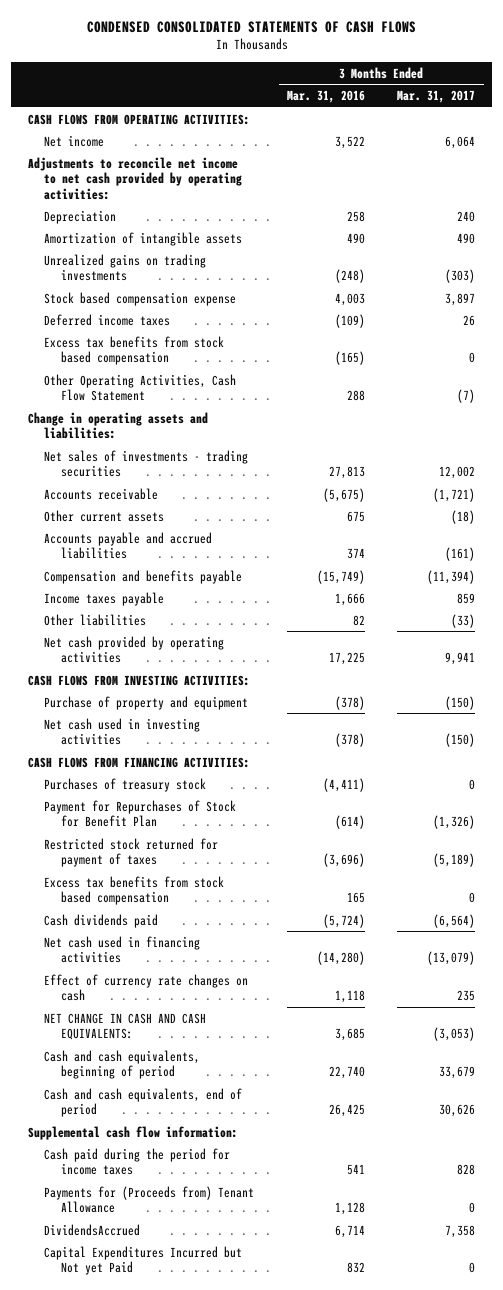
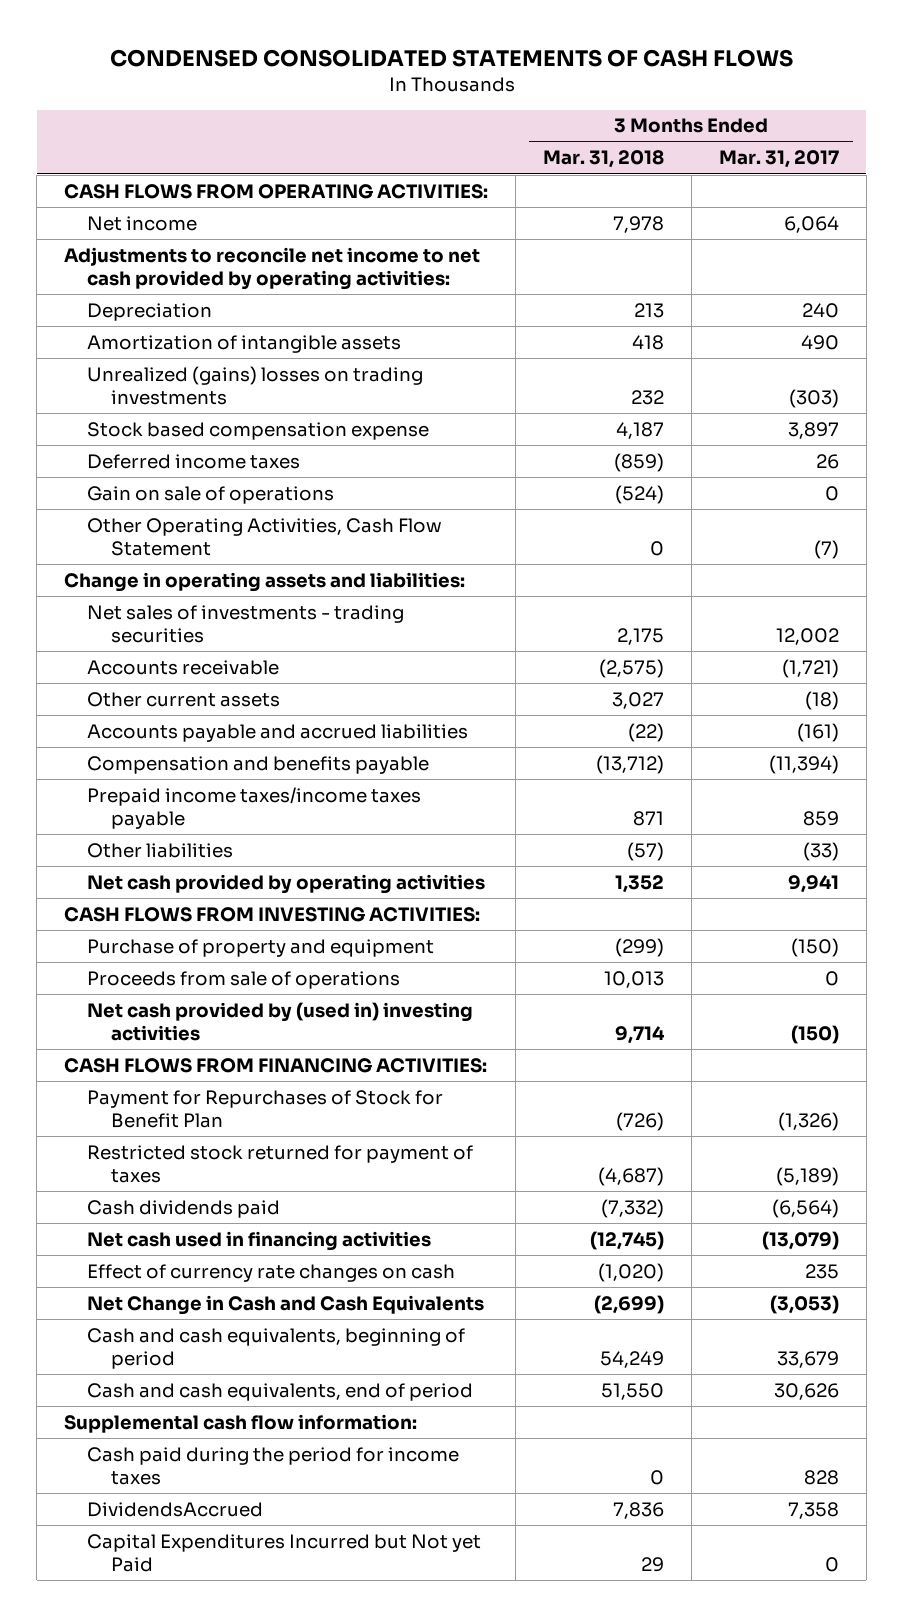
[286,90,365,104] Mar. 31, 2016 -> none
none -> [543,150,665,169] Mar. 31, 2018
[44,253,207,282] Unrealized gains on trading investments -> [87,365,424,406] Unrealized (gains) losses on trading investments
[44,335,225,366] Excess tax benefits from stock based compensation -> none
none -> [87,485,335,504] Gain on sale of operations
[44,591,165,606] Income taxes payable -> [87,786,422,830] Prepaid income taxes/income taxes payable
none -> [87,970,401,989] Proceeds from sale of operations
[44,717,201,746] Net cash used in investing activities -> [87,1001,474,1042] Net cash provided by (used in) investing activities
[44,777,207,792] Purchases of treasury stock -> none
[44,875,225,906] Excess tax benefits from stock based compensation -> none
[44,1012,207,1041] NET CHANGE IN CASH AND CASH EQUIVALENTS: -> [87,1294,485,1315] Net Change in Cash and Cash Equivalents
[44,1185,255,1214] Payments for (Proceeds from) Tenant Allowance -> none

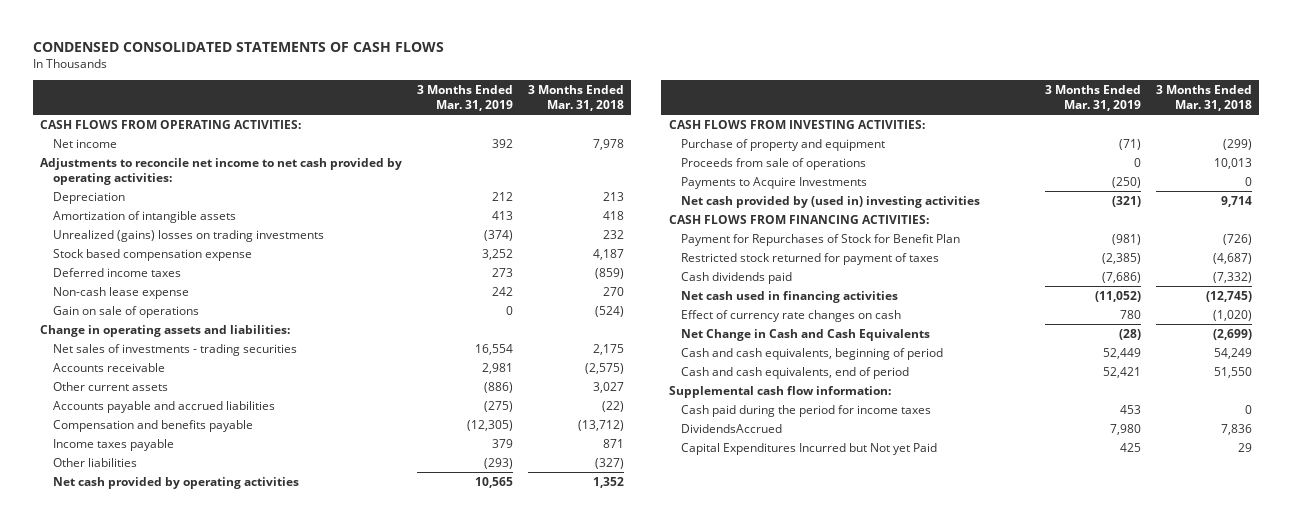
[718,150,839,169] Mar. 31, 2017 -> none
none -> [417,84,514,112] 3 Months Ended Mar. 31, 2019
none -> [52,286,189,299] Non-cash lease expense
[87,517,443,557] Other Operating Activities, Cash Flow Statement -> none
[87,786,422,830] Prepaid income taxes/income taxes payable -> [52,438,174,451] Income taxes payable
[627,841,665,861] (57) -> [594,457,624,469] (327)
none -> [680,176,867,189] Payments to Acquire Investments

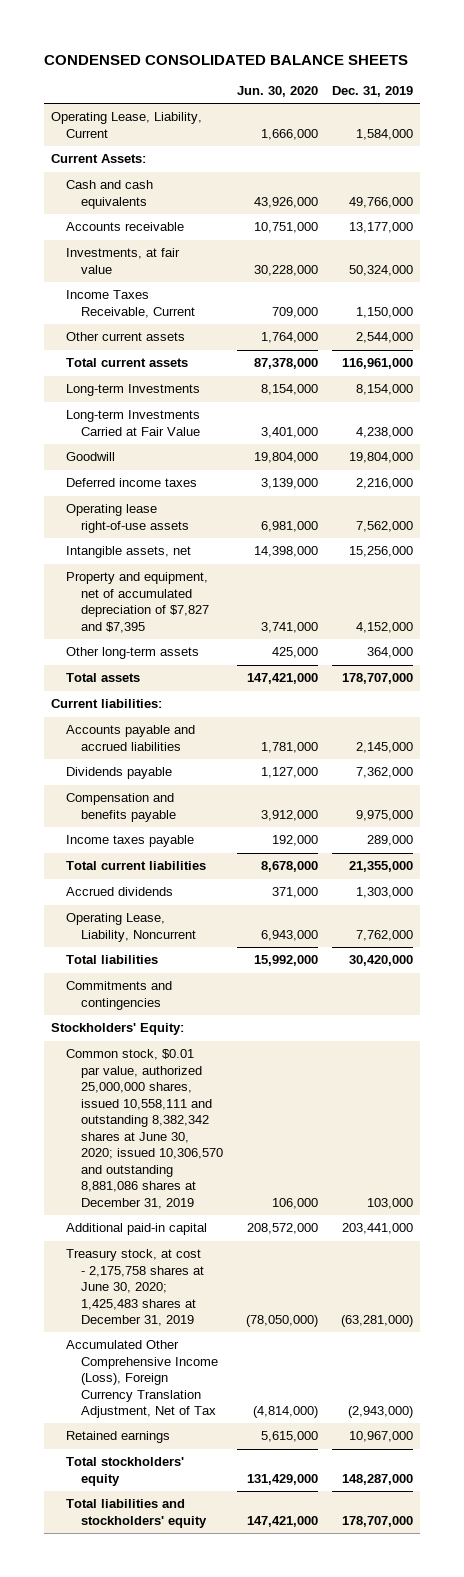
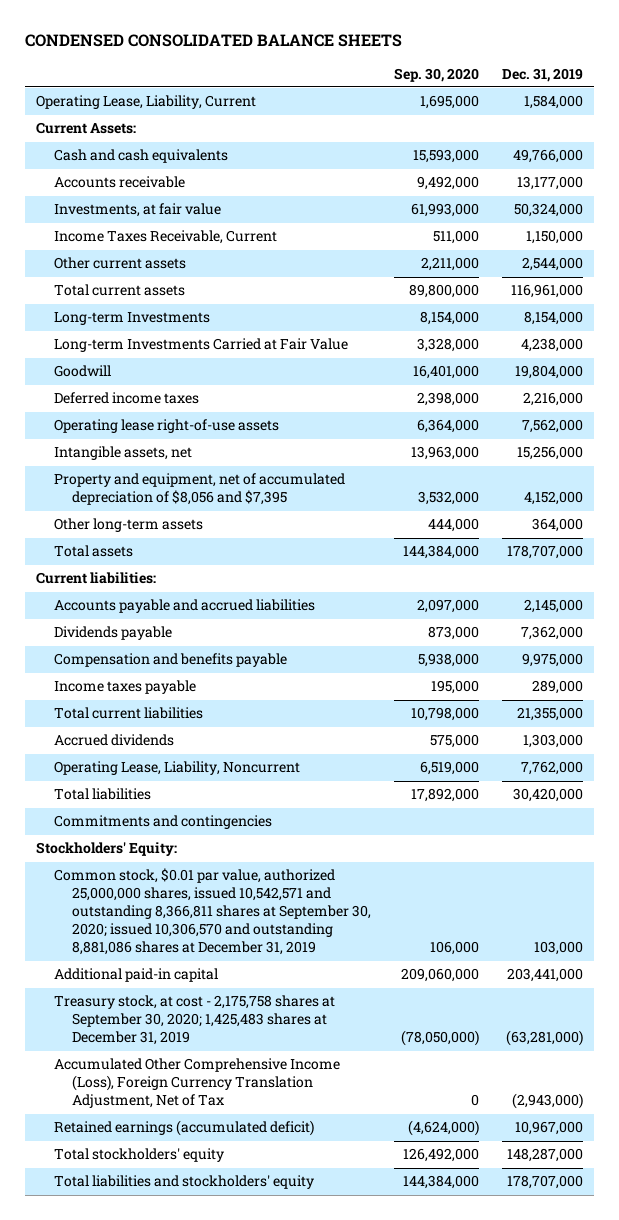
[236,85,318,97] Jun. 30, 2020 -> none
none -> [393,67,479,82] Sep. 30, 2020
[65,572,209,633] Property and equipment, net of accumulated depreciation of $7,827 and $7,395 -> [54,473,346,506] Property and equipment, net of accumulated depreciation of $8,056 and $7,395
[65,1049,223,1209] Common stock, $0.01 par value, authorized 25,000,000 shares, issued 10,558,111 and outstanding 8,382,342 shares at June 30, 2020; issued 10,306,570 and outstanding 8,881,086 shares at December 31, 2019 -> [54,868,371,956] Common stock, $0.01 par value, authorized 25,000,000 shares, issued 10,542,571 and outstanding 8,366,811 shares at September 30, 2020; issued 10,306,570 and outstanding 8,881,086 shares at December 31, 2019
[65,1249,204,1327] Treasury stock, at cost - 2,175,758 shares at June 30, 2020; 1,425,483 shares at December 31, 2019 -> [54,995,336,1046] Treasury stock, at cost - 2,175,758 shares at September 30, 2020; 1,425,483 shares at December 31, 2019
[65,1431,170,1444] Retained earnings -> [54,1120,315,1137] Retained earnings (accumulated deficit)

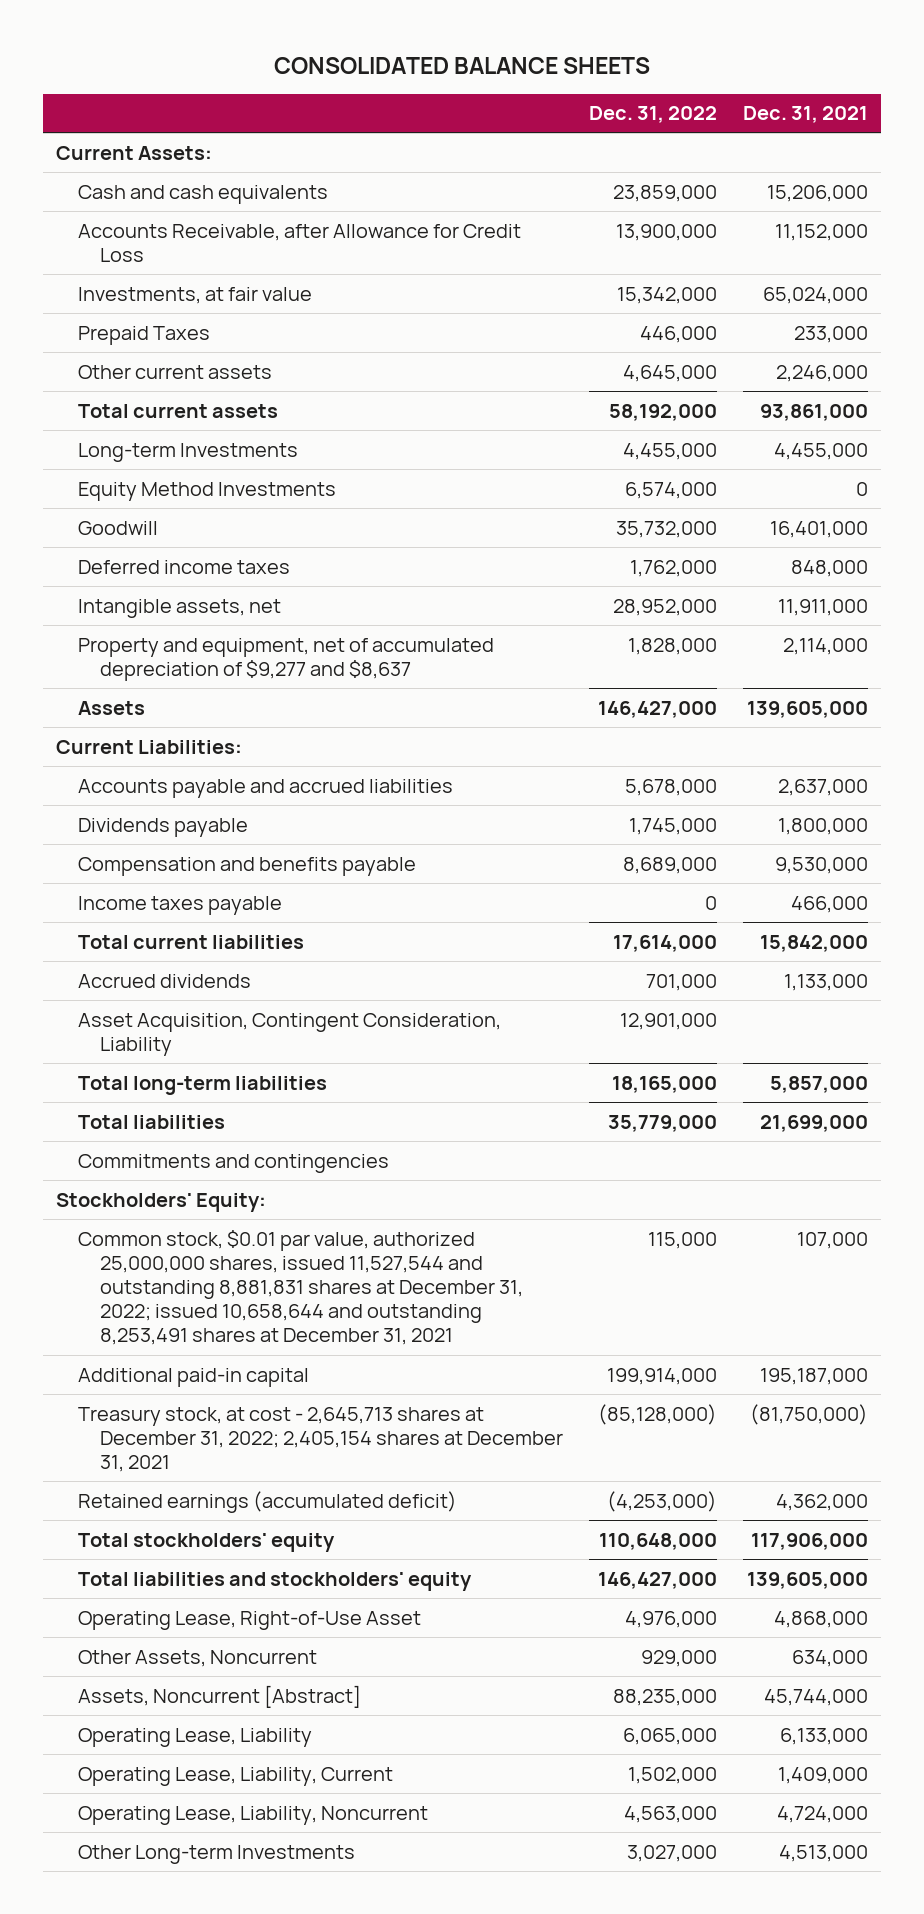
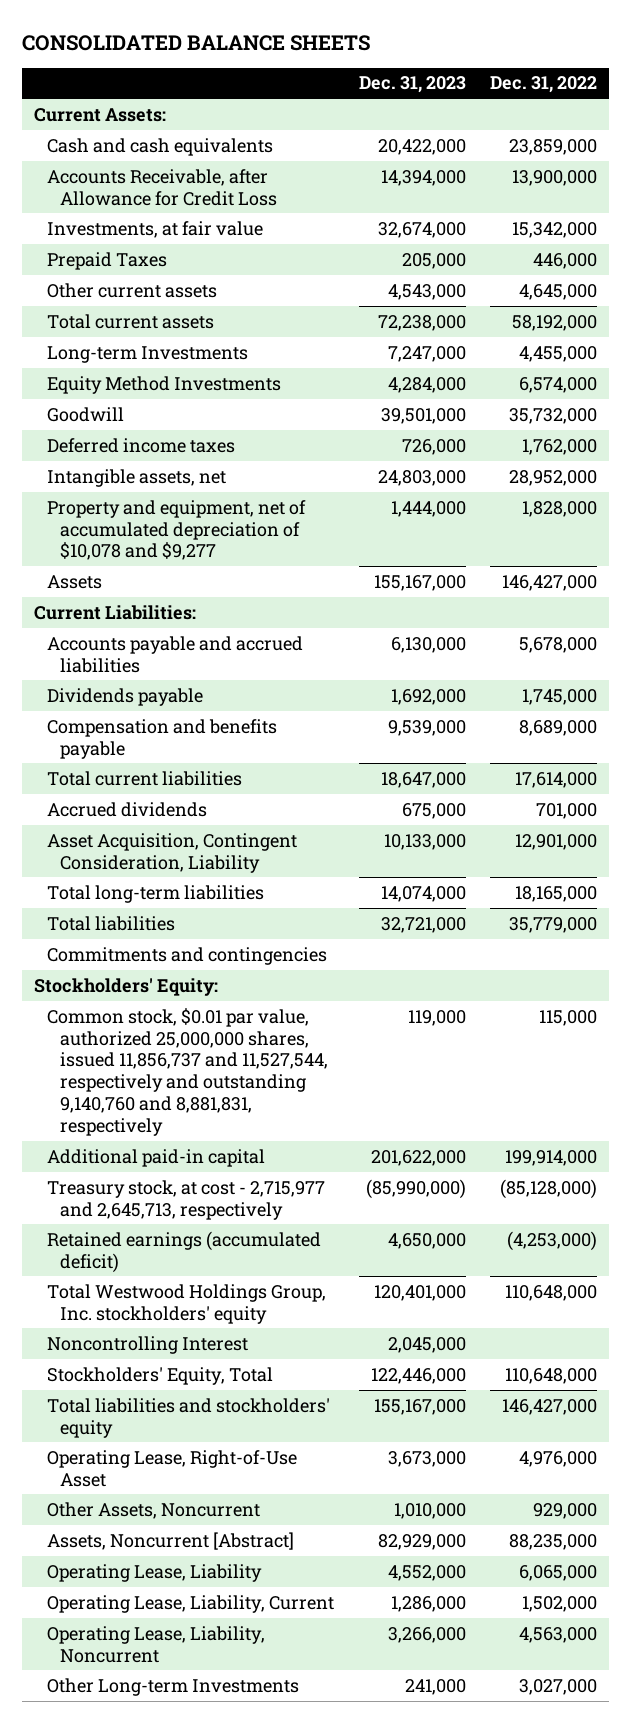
[742,106,868,124] Dec. 31, 2021 -> none
none -> [358,76,466,94] Dec. 31, 2023
[78,637,495,681] Property and equipment, net of accumulated depreciation of $9,277 and $8,637 -> [47,499,307,561] Property and equipment, net of accumulated depreciation of $10,078 and $9,277
[78,895,283,915] Income taxes payable -> none
[78,1229,524,1346] Common stock, $0.01 par value, authorized 25,000,000 shares, issued 11,527,544 and outstanding 8,881,831 shares at December 31, 2022; issued 10,658,644 and outstanding 8,253,491 shares at December 31, 2021 -> [47,1007,328,1137] Common stock, $0.01 par value, authorized 25,000,000 shares, issued 11,856,737 and 11,527,544, respectively and outstanding 9,140,760 and 8,881,831, respectively
[78,1406,564,1473] Treasury stock, at cost - 2,645,713 shares at December 31, 2022; 2,405,154 shares at December 31, 2021 -> [47,1179,326,1220] Treasury stock, at cost - 2,715,977 and 2,645,713, respectively
[78,1532,336,1552] Total stockholders' equity -> [47,1283,327,1324] Total Westwood Holdings Group, Inc. stockholders' equity
none -> [47,1335,249,1354] Noncontrolling Interest
none -> [47,1366,274,1385] Stockholders' Equity, Total

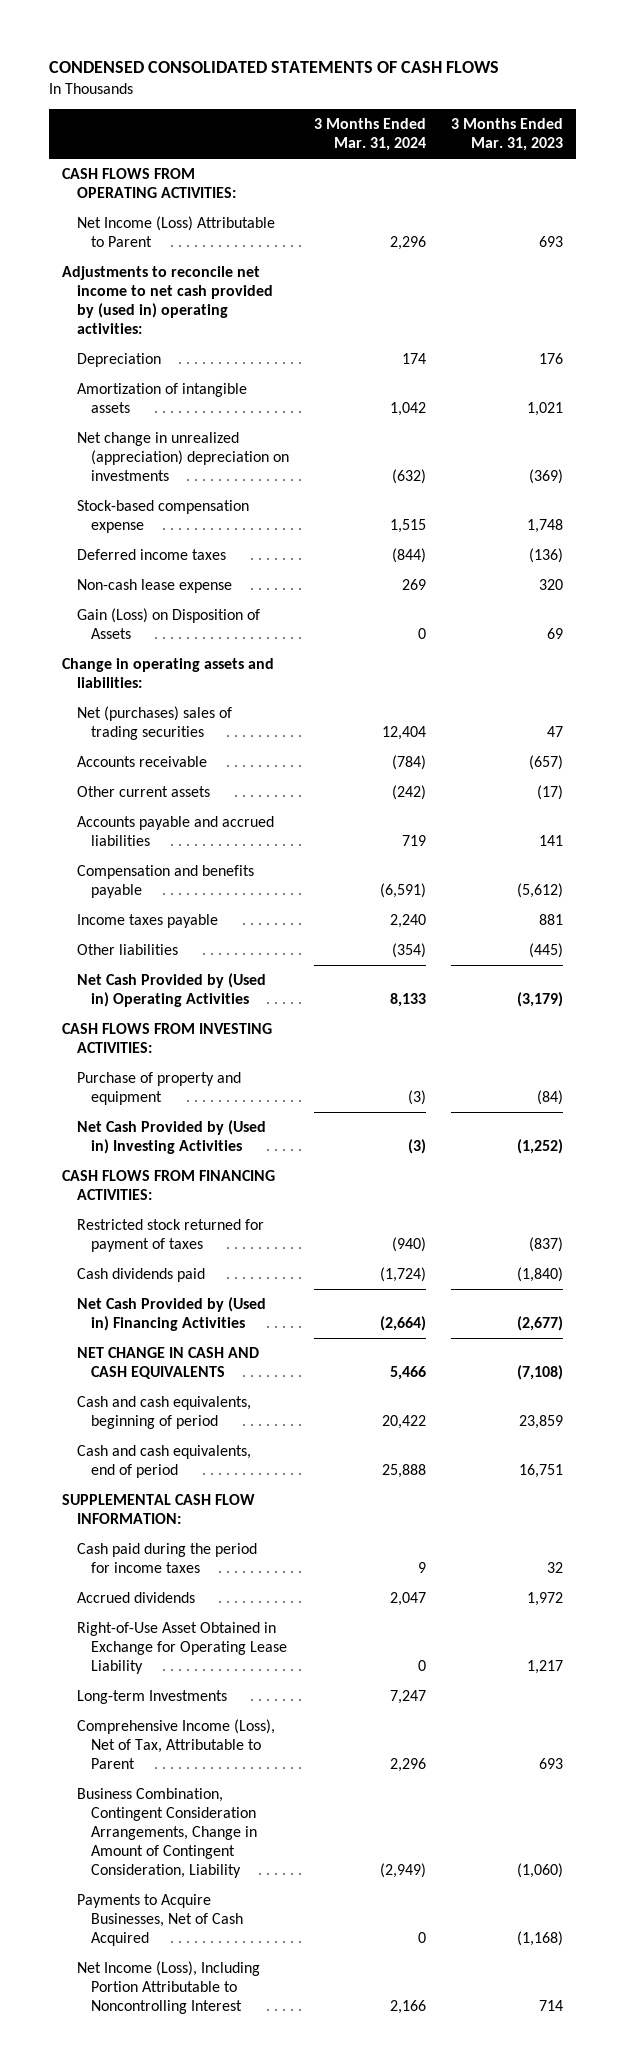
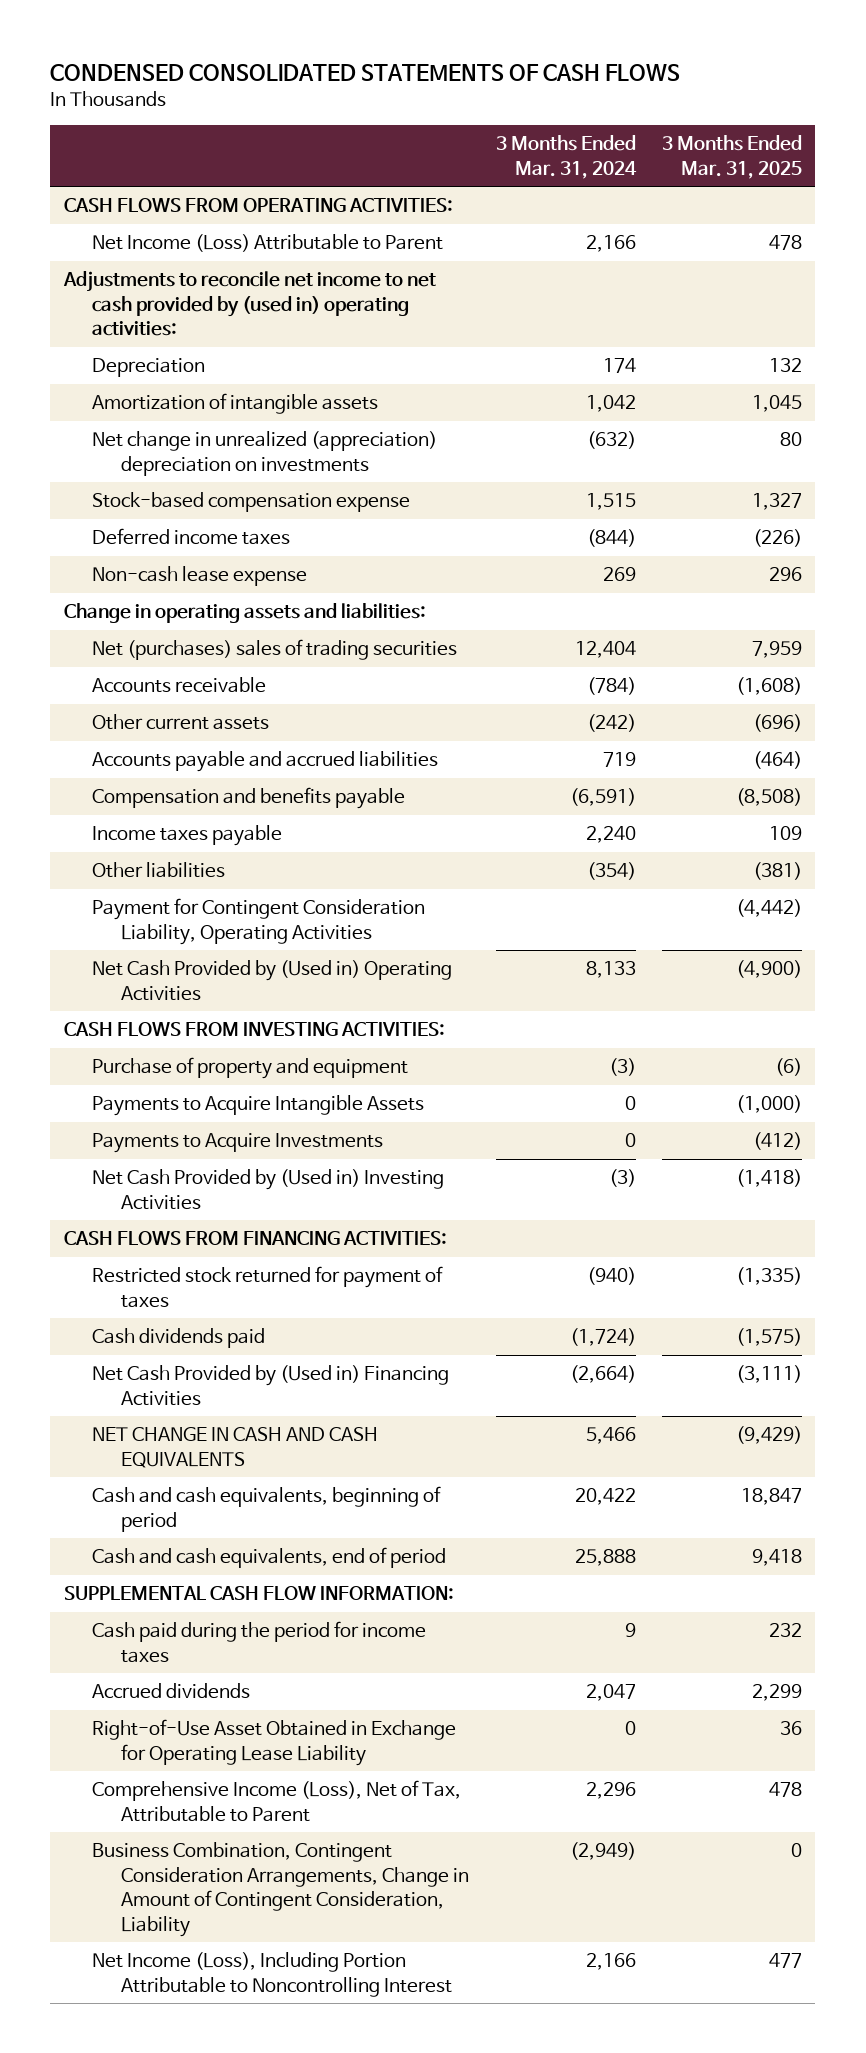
[451,118,564,152] 3 Months Ended Mar. 31, 2023 -> none
none -> [662,135,803,179] 3 Months Ended Mar. 31, 2025
[390,235,427,250] 2,296 -> [585,235,636,253] 2,166
[76,607,260,639] Gain (Loss) on Disposition of Assets -> none
none -> [92,898,426,945] Payment for Contingent Consideration Liability, Operating Activities
none -> [92,1095,425,1117] Payments to Acquire Intangible Assets
none -> [92,1133,384,1154] Payments to Acquire Investments
[76,1689,227,1704] Long-term Investments -> none
[76,1893,244,1947] Payments to Acquire Businesses, Net of Cash Acquired -> none

